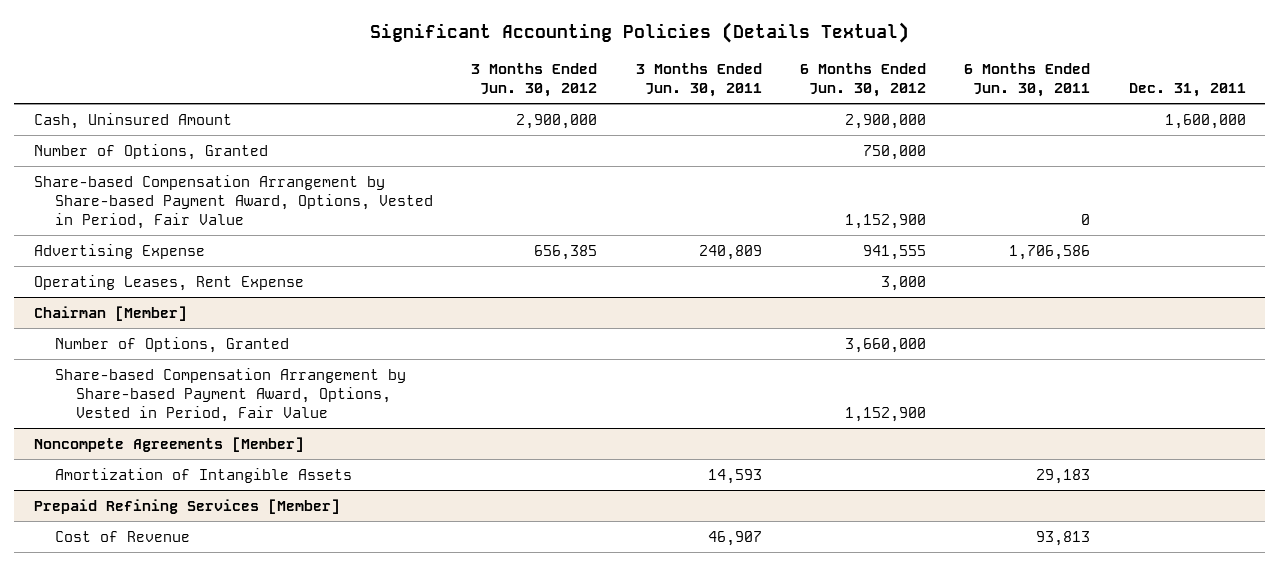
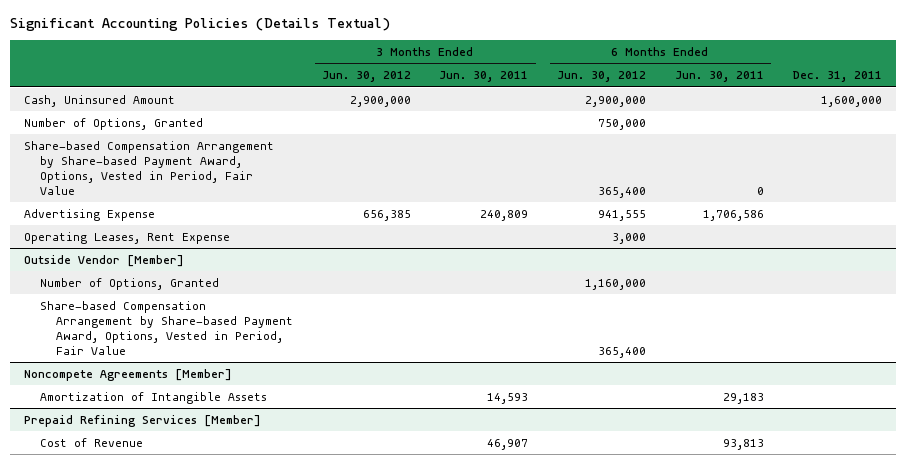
[845,214,927,230] 1,152,900 -> [598,186,647,198] 365,400
[33,305,187,321] Chairman [Member] -> none
none -> [24,254,185,267] Outside Vendor [Member]
[845,337,927,353] 3,660,000 -> [585,278,647,290] 1,160,000
[845,407,927,423] 1,152,900 -> [598,346,647,358] 365,400

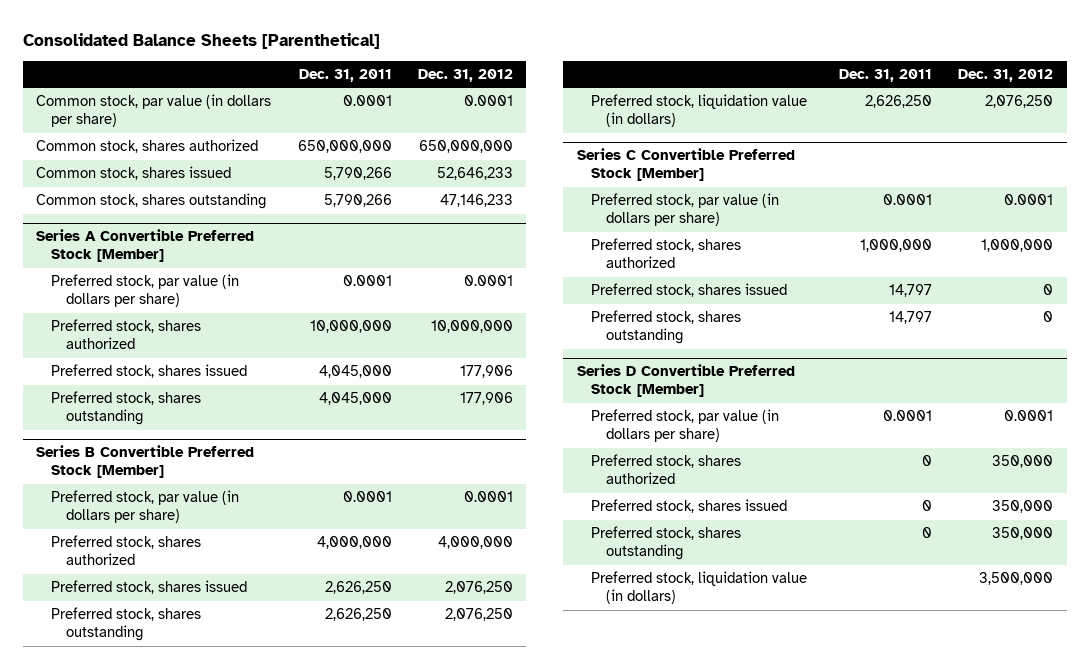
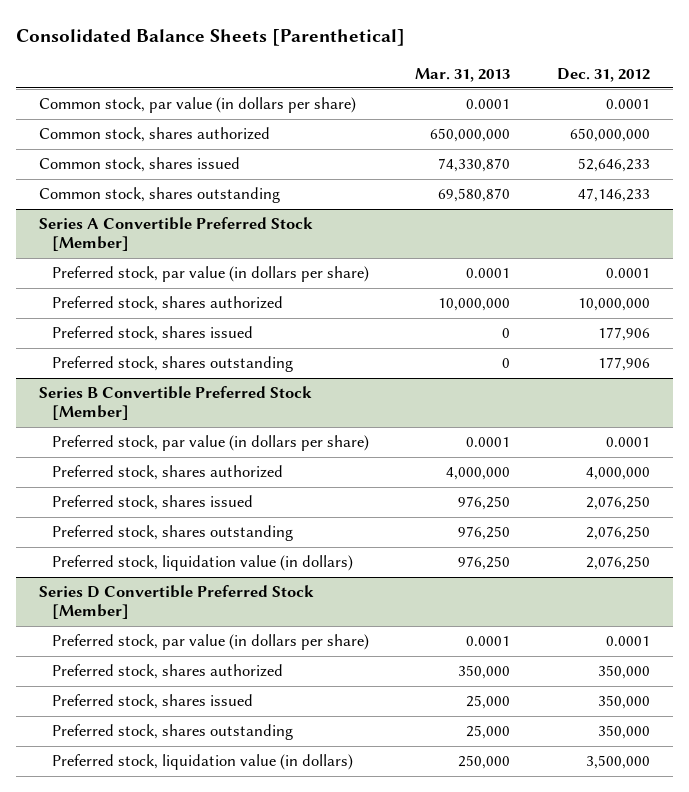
[298,69,392,83] Dec. 31, 2011 -> none
none -> [415,67,511,82] Mar. 31, 2013
[576,148,795,182] Series C Convertible Preferred Stock [Member] -> none
[591,193,780,227] Preferred stock, par value (in dollars per share) -> none
[591,238,742,269] Preferred stock, shares authorized -> none
[591,283,788,298] Preferred stock, shares issued -> none
[591,310,742,345] Preferred stock, shares outstanding -> none

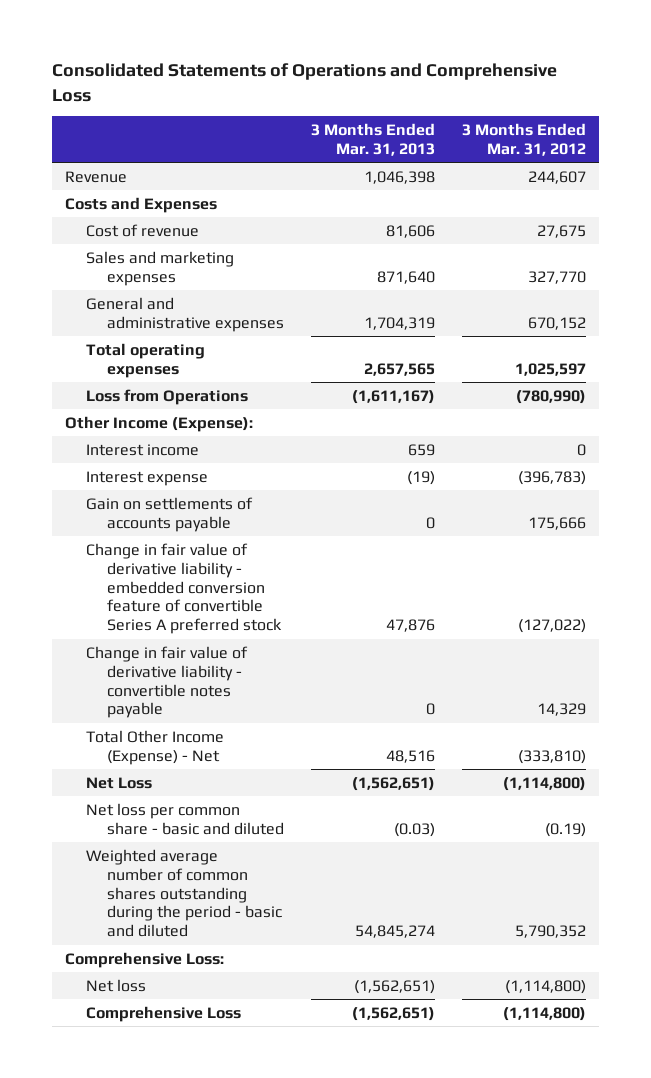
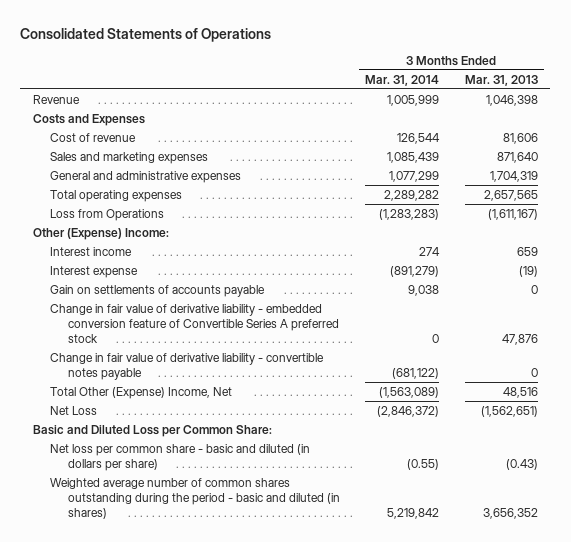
[51,63,557,102] Consolidated Statements of Operations and Comprehensive Loss -> [20,28,272,43] Consolidated Statements of Operations
[461,123,586,157] 3 Months Ended Mar. 31, 2012 -> none
none -> [365,74,440,86] Mar. 31, 2014
[65,415,254,432] Other Income (Expense): -> [33,227,170,240] Other (Expense) Income:
[85,542,282,635] Change in fair value of derivative liability - embedded conversion feature of convertible Series A preferred stock -> [50,303,339,343] Change in fair value of derivative liability - embedded conversion feature of Convertible Series A preferred stock
[85,729,224,765] Total Other Income (Expense) - Net -> [50,386,233,399] Total Other (Expense) Income, Net
[65,951,225,968] Comprehensive Loss: -> none
[85,978,146,992] Net loss -> none
[85,1005,241,1022] Comprehensive Loss -> none
none -> [33,424,273,437] Basic and Diluted Loss per Common Share:
[85,802,284,835] Net loss per common share - basic and diluted -> [50,443,311,471] Net loss per common share - basic and diluted (in dollars per share)
[393,822,435,837] (0.03) -> [505,458,538,470] (0.43)
[85,848,282,938] Weighted average number of common shares outstanding during the period - basic and diluted -> [50,477,340,519] Weighted average number of common shares outstanding during the period - basic and diluted (in shares)
[354,925,435,939] 54,845,274 -> [482,507,538,519] 3,656,352

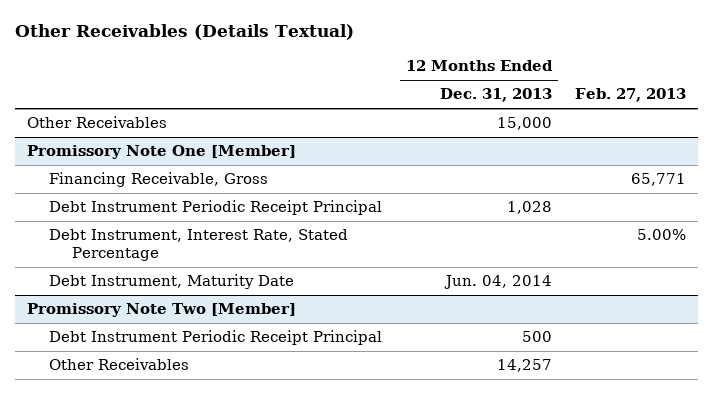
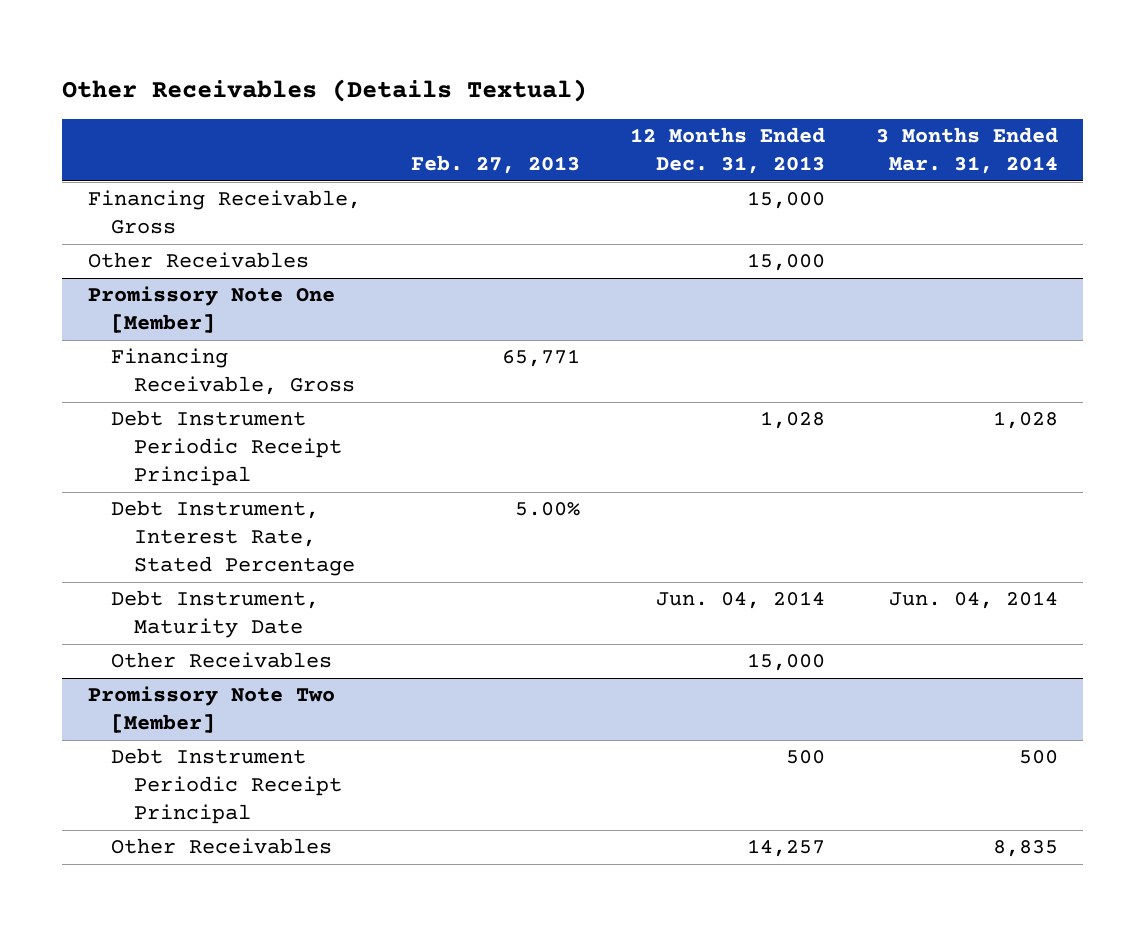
none -> [875,127,1058,175] 3 Months Ended Mar. 31, 2014
none -> [87,190,361,235] Financing Receivable, Gross
none -> [110,652,332,669] Other Receivables

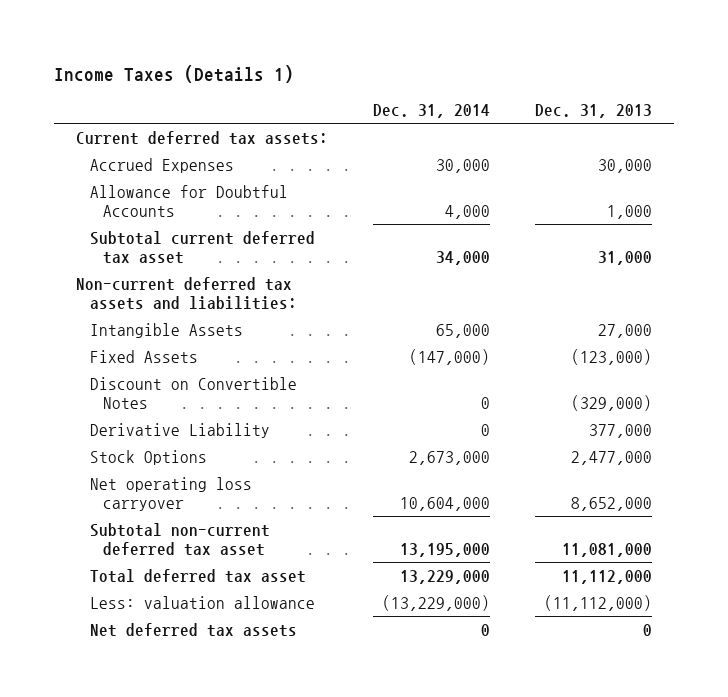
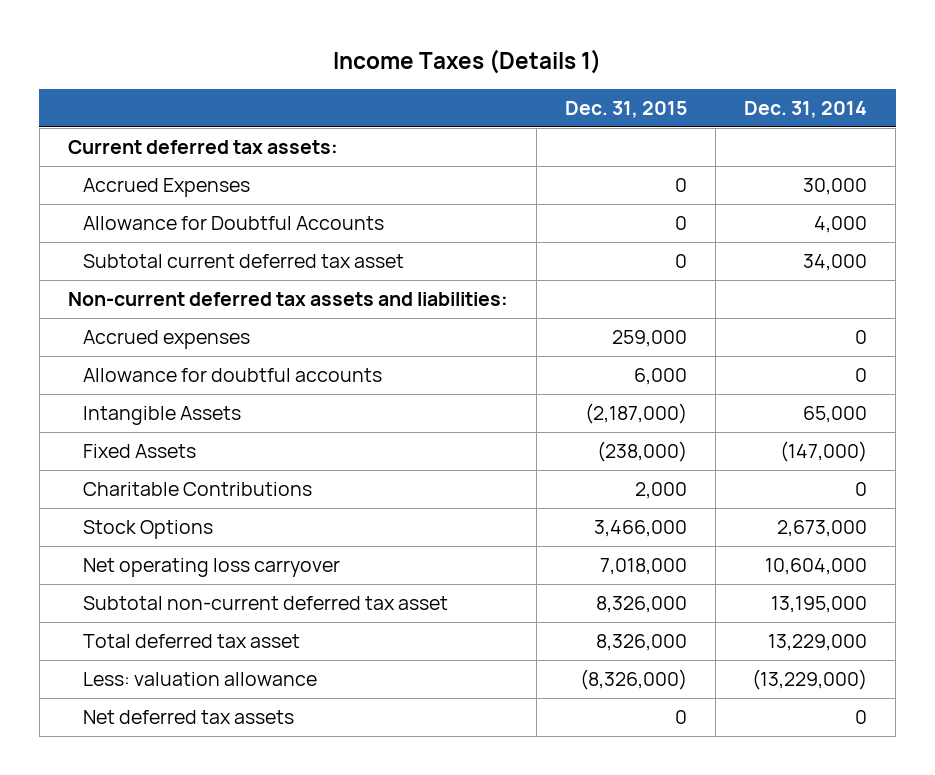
[535,104,653,119] Dec. 31, 2013 -> none
none -> [564,100,687,118] Dec. 31, 2015
none -> [82,330,250,350] Accrued expenses
none -> [82,368,382,383] Allowance for doubtful accounts
[89,376,297,410] Discount on Convertible Notes -> none
[89,422,270,438] Derivative Liability -> none
none -> [82,482,312,497] Charitable Contributions

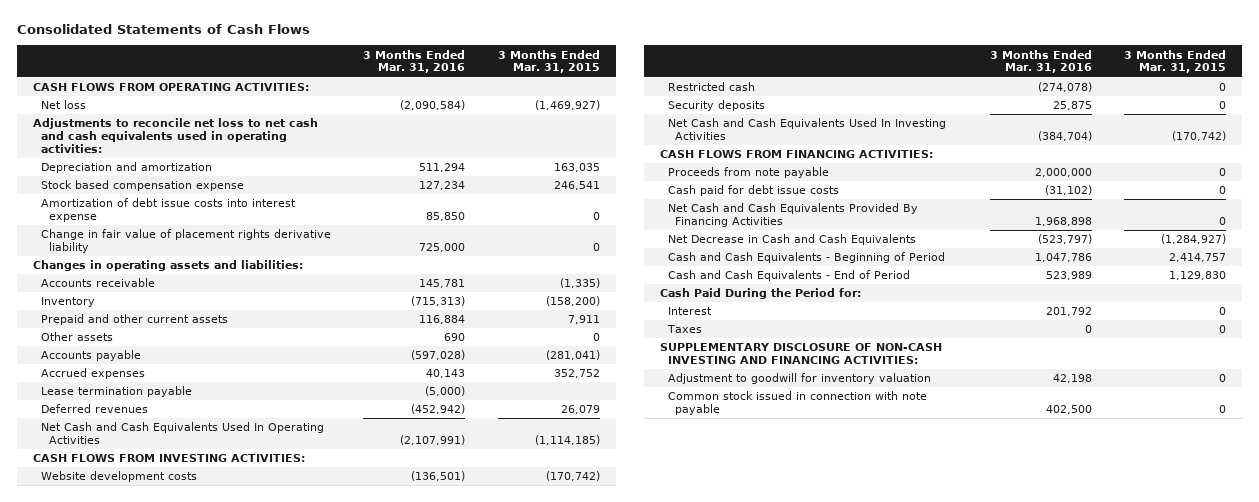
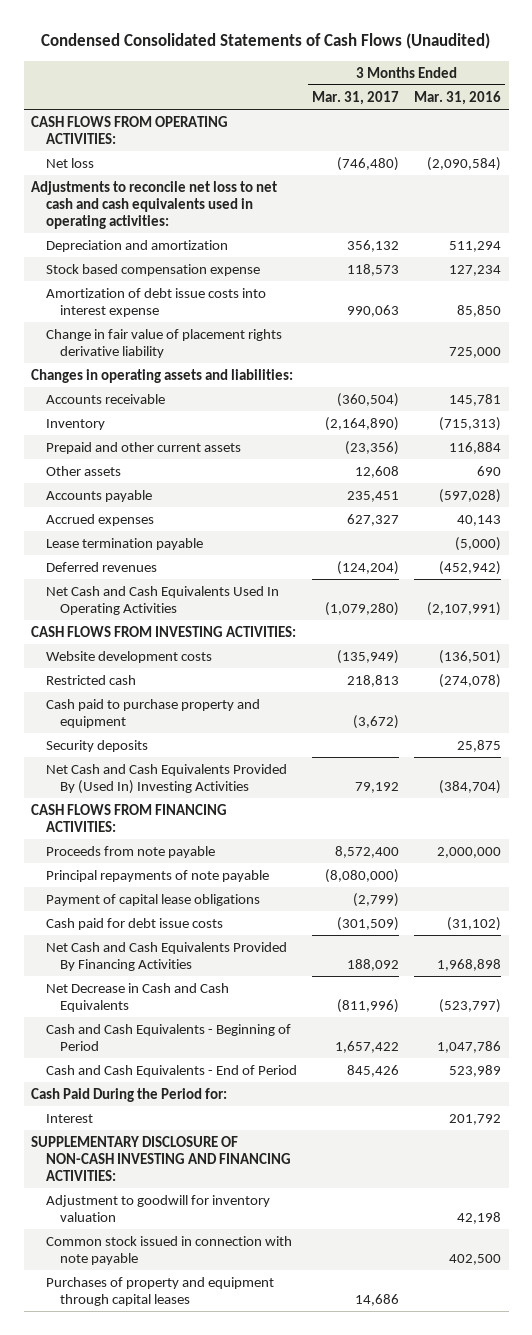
[17,24,311,35] Consolidated Statements of Cash Flows -> [41,33,491,50] Condensed Consolidated Statements of Cash Flows (Unaudited)
[497,49,600,74] 3 Months Ended Mar. 31, 2015 -> none
none -> [311,90,399,105] Mar. 31, 2017
none -> [45,698,260,728] Cash paid to purchase property and equipment
[667,118,946,141] Net Cash and Cash Equivalents Used In Investing Activities -> [45,763,287,794] Net Cash and Cash Equivalents Provided By (Used In) Investing Activities
none -> [45,869,269,882] Principal repayments of note payable
none -> [45,893,260,906] Payment of capital lease obligations
[666,325,702,334] Taxes -> none
none -> [45,1276,274,1306] Purchases of property and equipment through capital leases

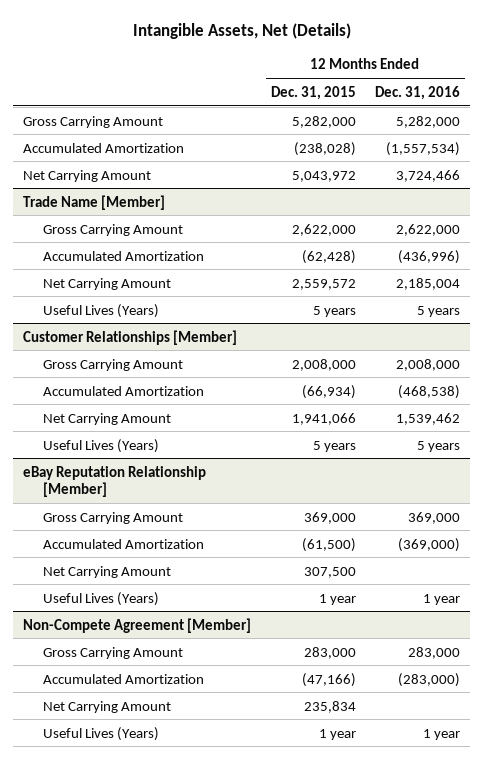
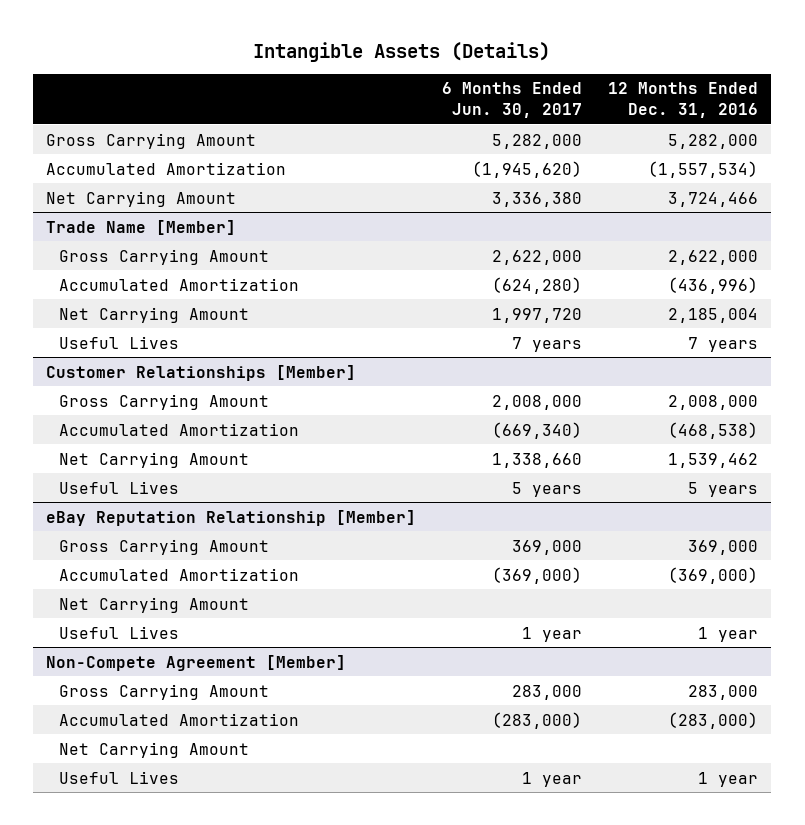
[132,23,351,40] Intangible Assets, Net (Details) -> [253,41,551,62] Intangible Assets (Details)
[270,85,356,100] Dec. 31, 2015 -> none
none -> [442,82,583,118] 6 Months Ended Jun. 30, 2017
[43,303,160,318] Useful Lives (Years) -> [59,335,180,349] Useful Lives
[417,305,461,317] 5 years -> [688,336,759,352] 7 years
[43,438,160,453] Useful Lives (Years) -> [59,480,180,494] Useful Lives
[43,591,160,606] Useful Lives (Years) -> [59,625,180,639] Useful Lives
[43,726,160,741] Useful Lives (Years) -> [59,770,180,784] Useful Lives

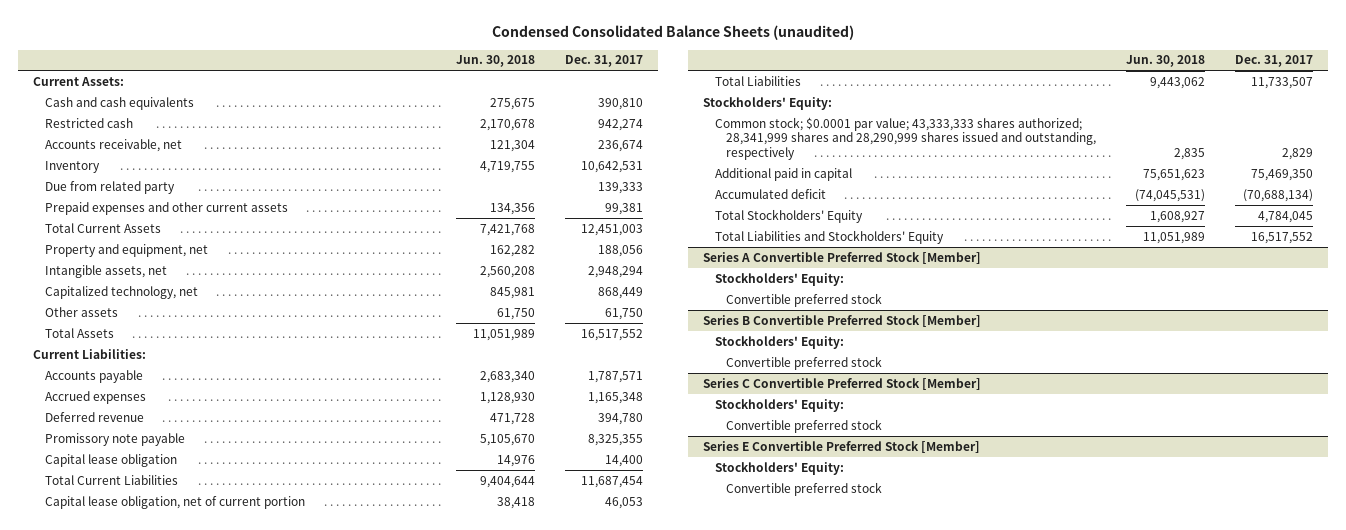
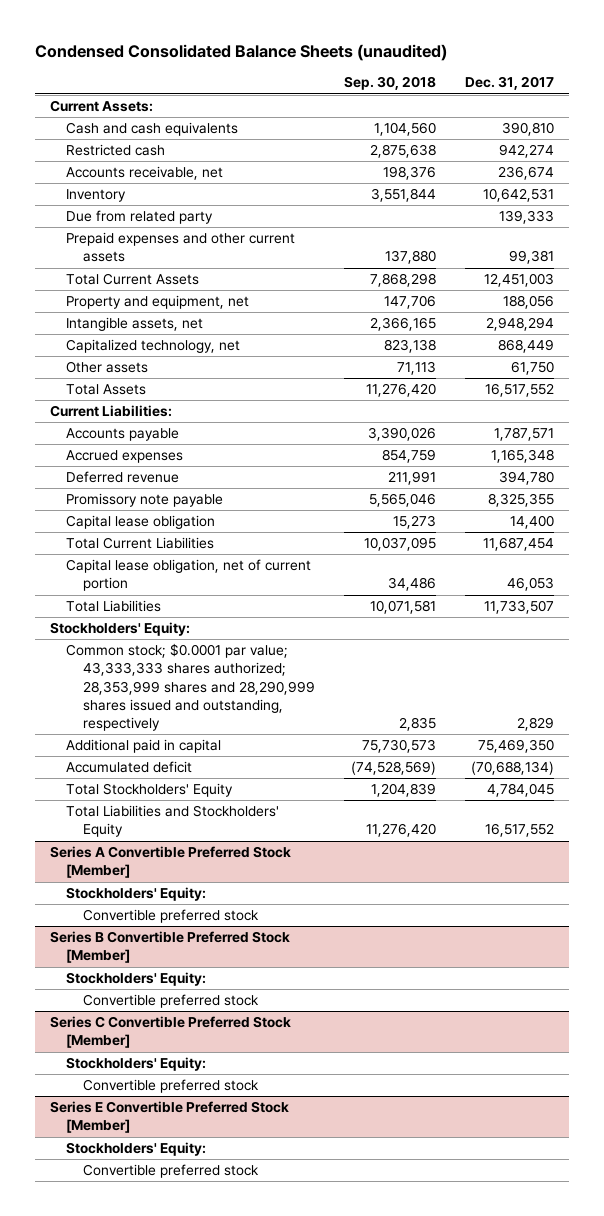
[455,55,535,68] Jun. 30, 2018 -> none
none -> [344,76,437,91] Sep. 30, 2018
[714,116,1096,160] Common stock; $0.0001 par value; 43,333,333 shares authorized; 28,341,999 shares and 28,290,999 shares issued and outstanding, respectively -> [66,643,315,731] Common stock; $0.0001 par value; 43,333,333 shares authorized; 28,353,999 shares and 28,290,999 shares issued and outstanding, respectively

